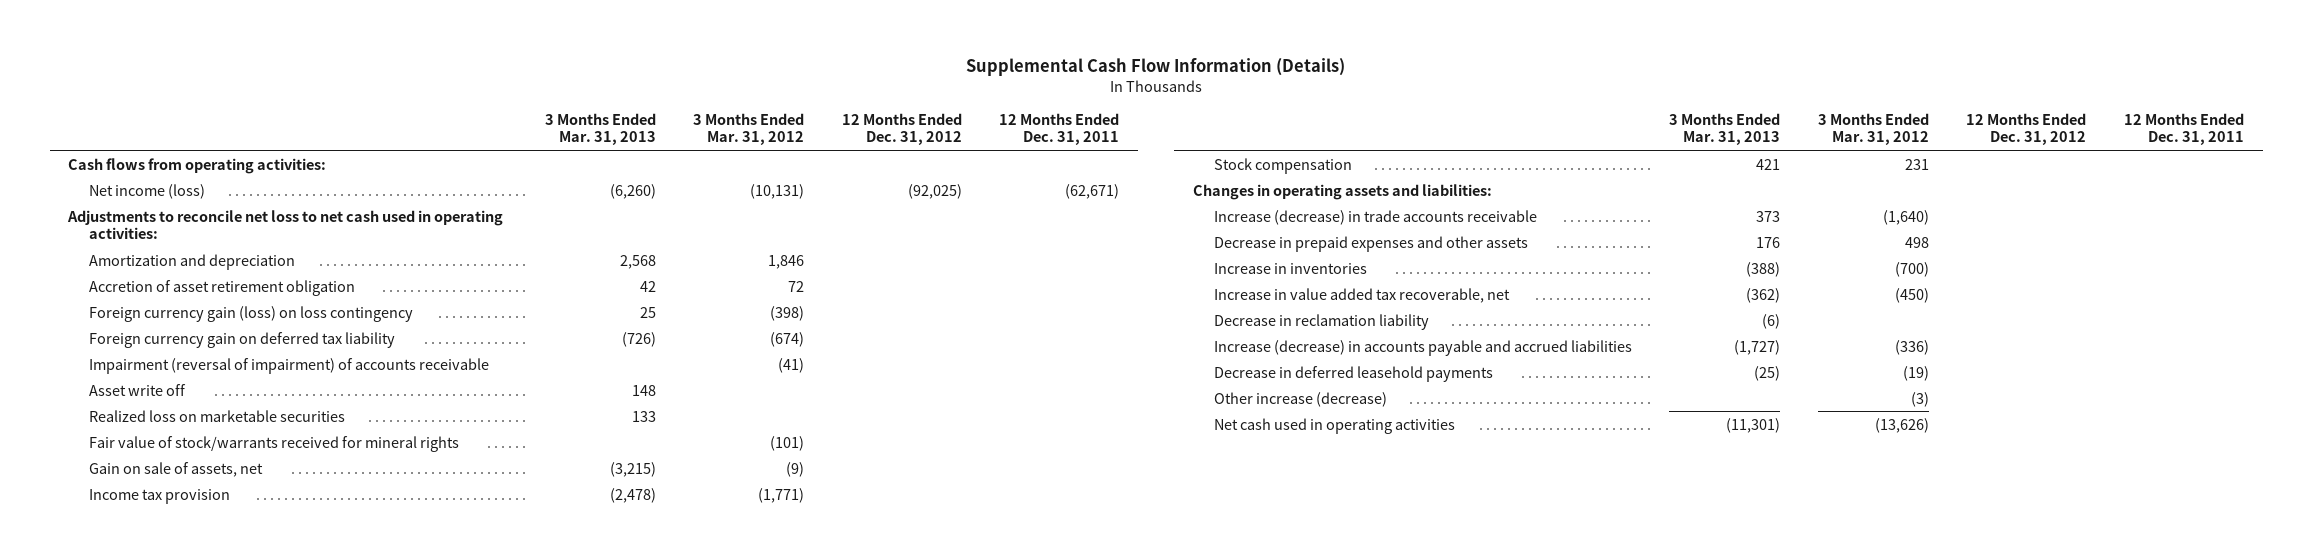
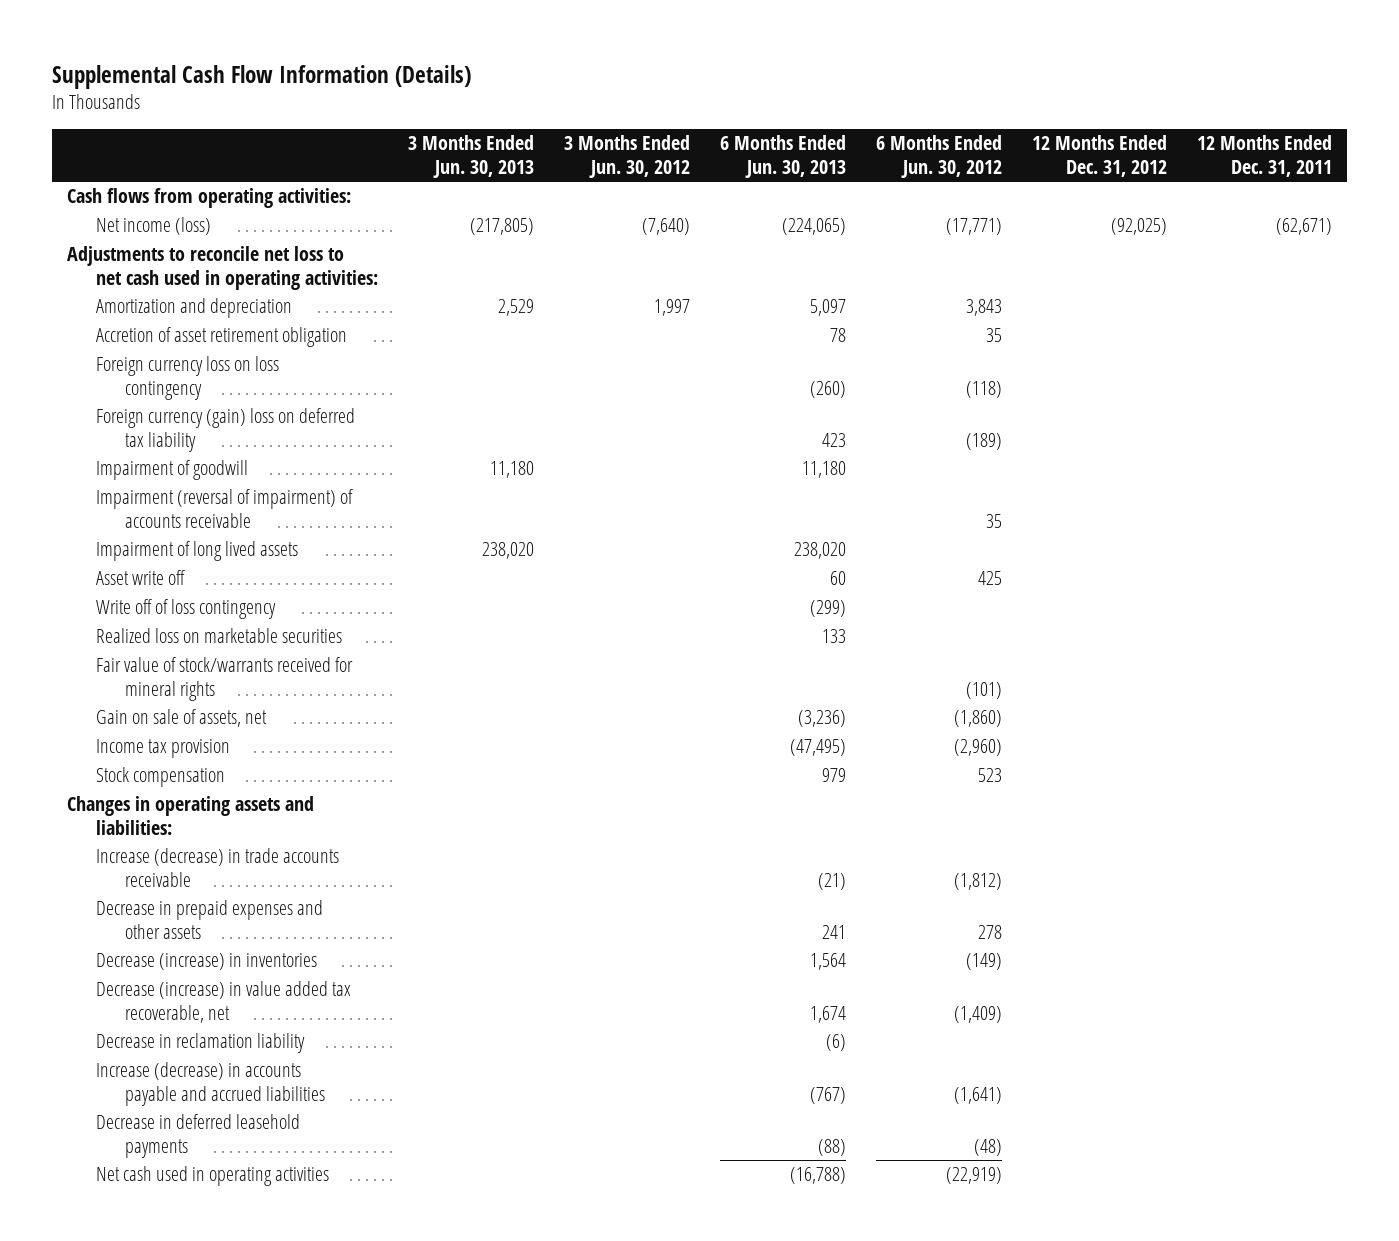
[544,112,656,146] 3 Months Ended Mar. 31, 2013 -> none
[693,112,805,146] 3 Months Ended Mar. 31, 2012 -> none
none -> [407,135,534,179] 3 Months Ended Jun. 30, 2013
none -> [563,135,690,179] 3 Months Ended Jun. 30, 2012
none -> [719,135,846,179] 6 Months Ended Jun. 30, 2013
none -> [876,135,1003,179] 6 Months Ended Jun. 30, 2012
[89,305,414,322] Foreign currency gain (loss) on loss contingency -> [95,356,279,401] Foreign currency loss on loss contingency
[89,331,396,348] Foreign currency gain on deferred tax liability -> [95,408,355,453] Foreign currency (gain) loss on deferred tax liability
none -> [95,460,248,481] Impairment of goodwill
none -> [95,541,298,562] Impairment of long lived assets
none -> [95,599,276,620] Write off of loss contingency
[1213,262,1367,274] Increase in inventories -> [95,953,317,971] Decrease (increase) in inventories
[1213,287,1510,303] Increase in value added tax recoverable, net -> [95,981,351,1024] Decrease (increase) in value added tax recoverable, net
[1213,391,1387,407] Other increase (decrease) -> none

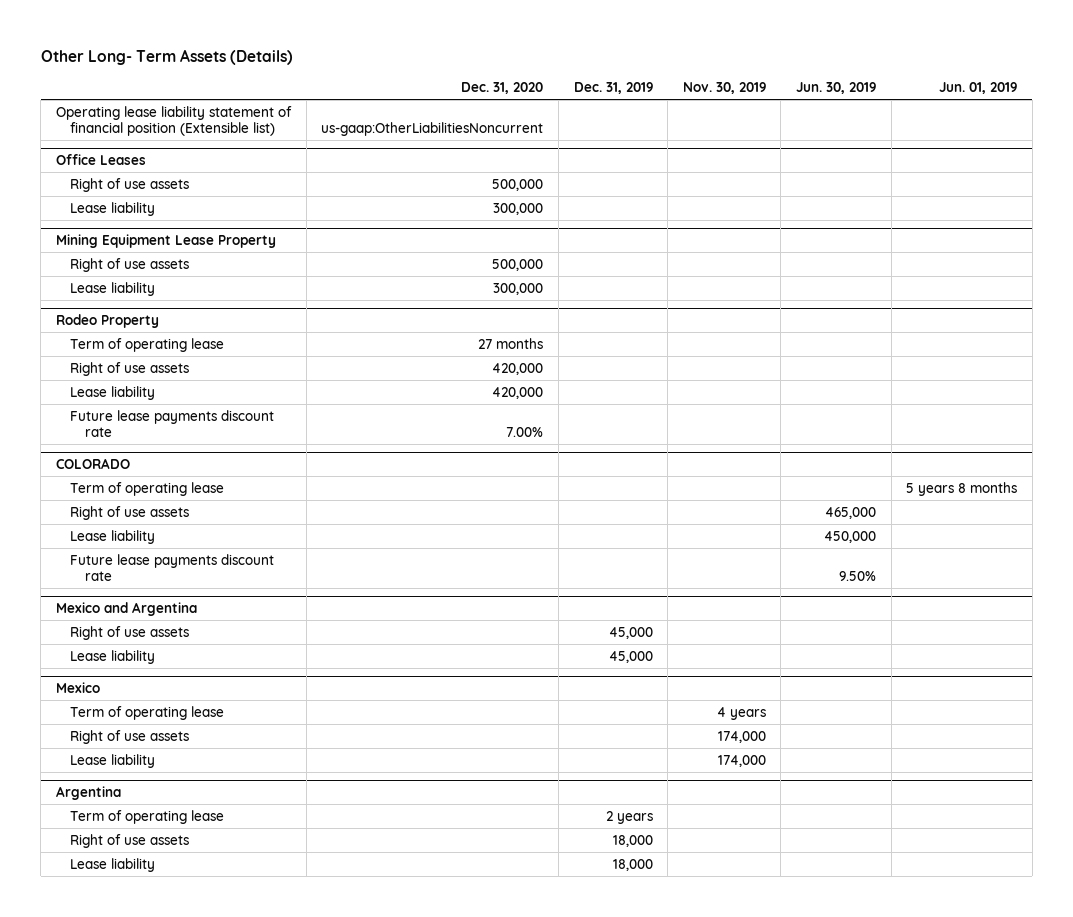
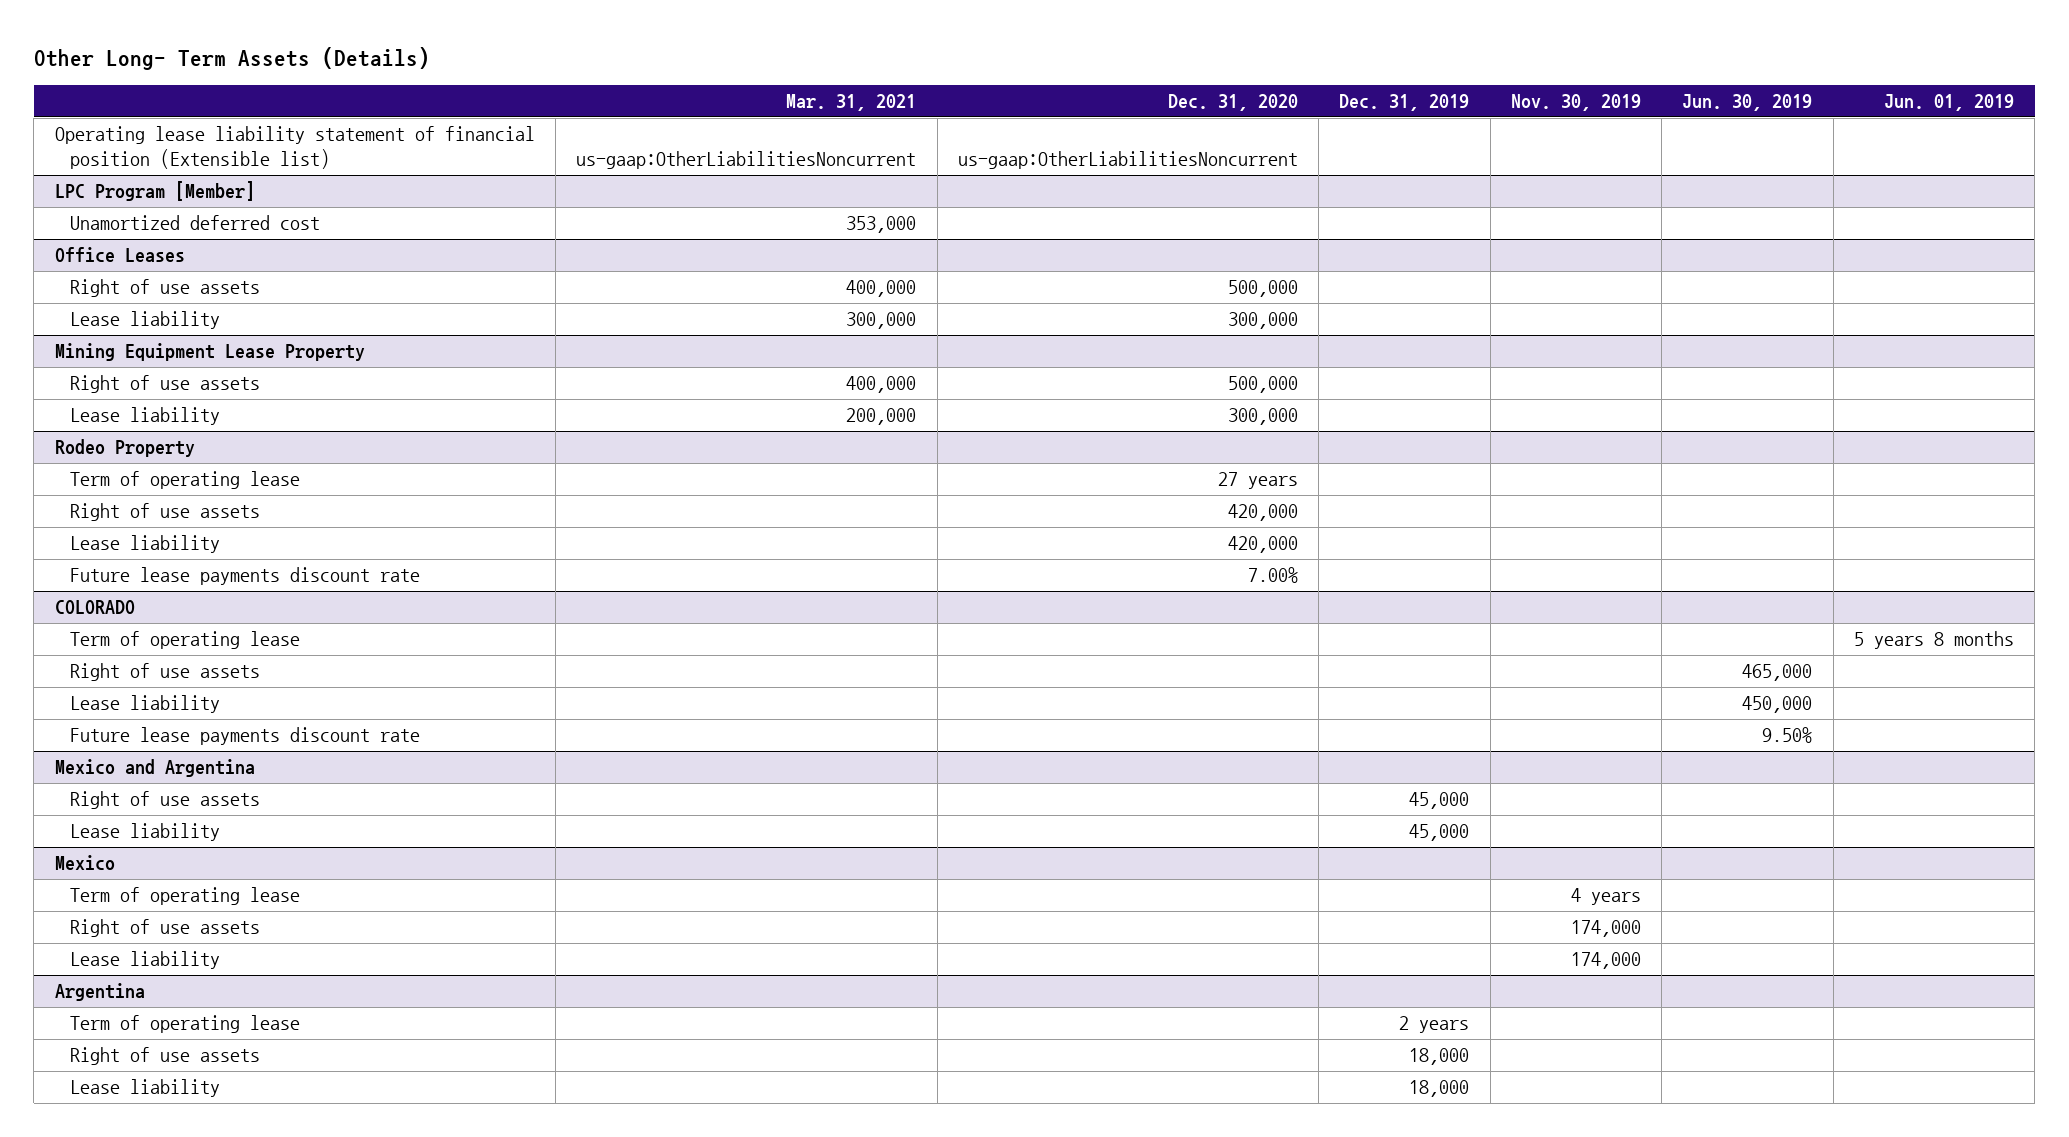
none -> [786,94,917,112] Mar. 31, 2021
none -> [54,181,255,202] LPC Program [Member]
none -> [70,215,321,231] Unamortized deferred cost
[478,337,544,349] 27 months -> [1217,472,1298,490] 27 years

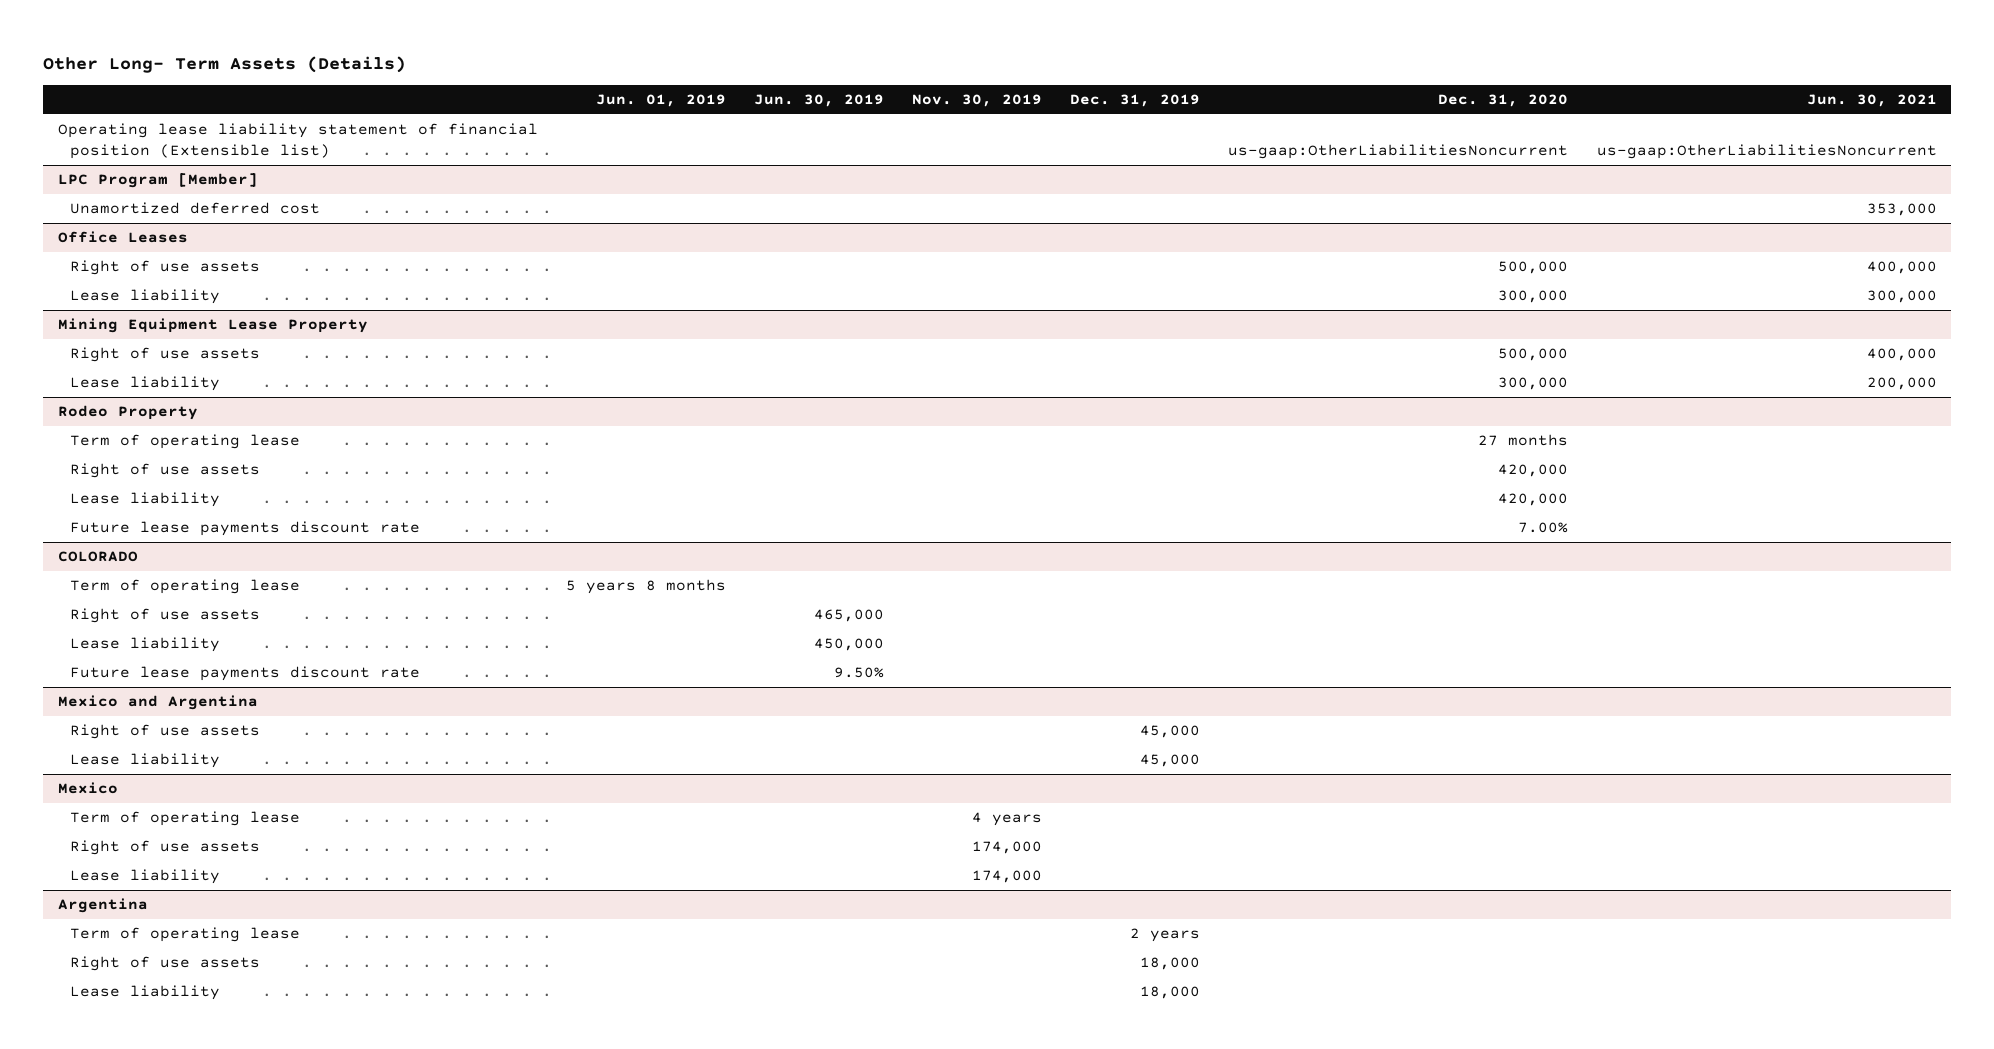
[786,94,917,112] Mar. 31, 2021 -> none
none -> [1806,94,1937,108] Jun. 30, 2021
[1217,472,1298,490] 27 years -> [1478,434,1569,447] 27 months

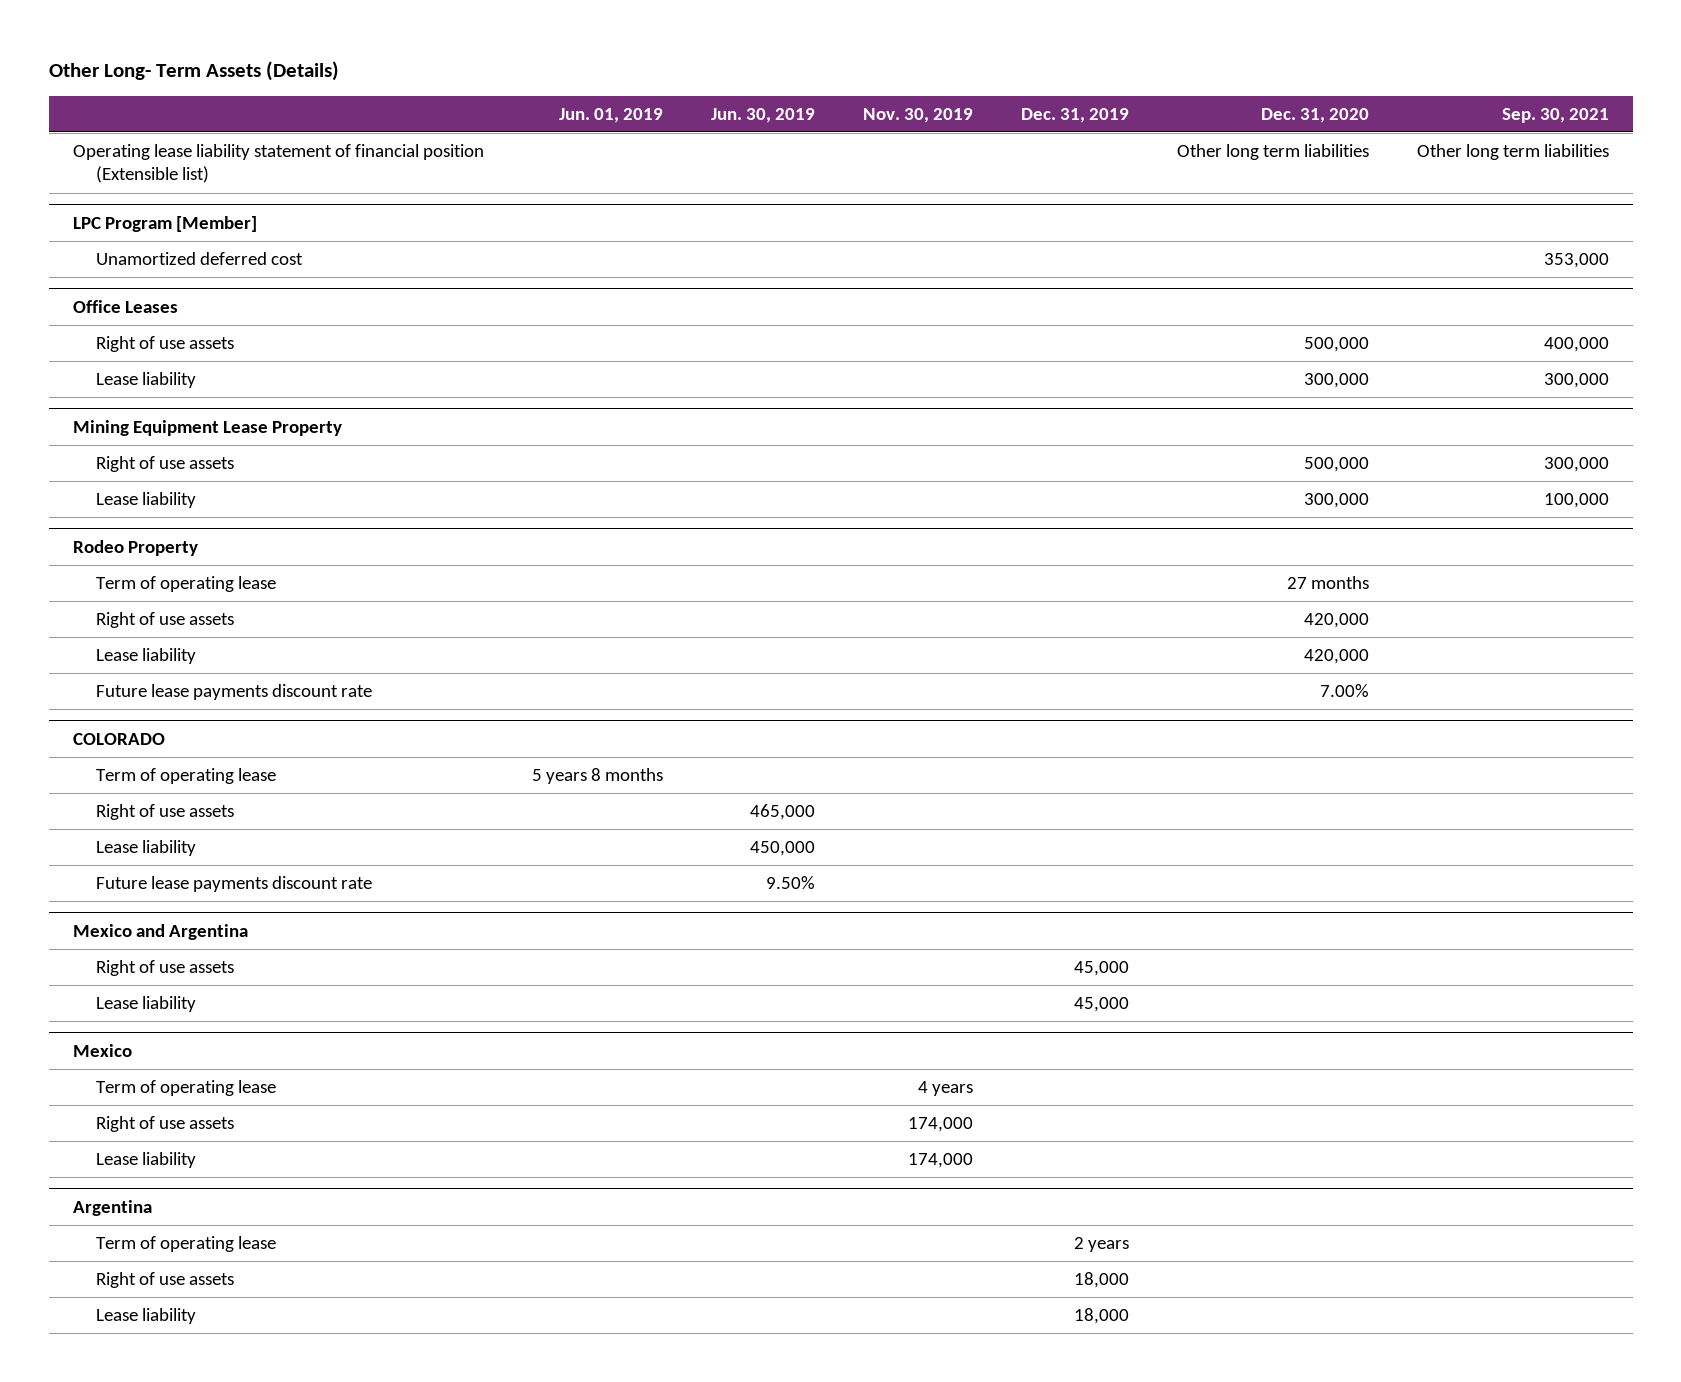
[1806,94,1937,108] Jun. 30, 2021 -> none
none -> [1501,107,1609,123] Sep. 30, 2021
[1228,144,1569,160] us-gaap:OtherLiabilitiesNoncurrent -> [1176,144,1369,161] Other long term liabilities

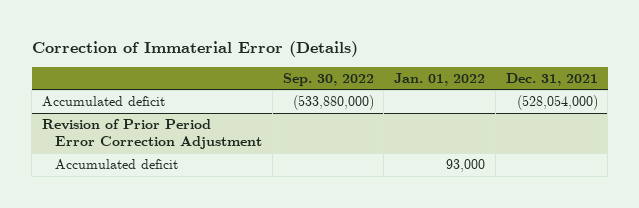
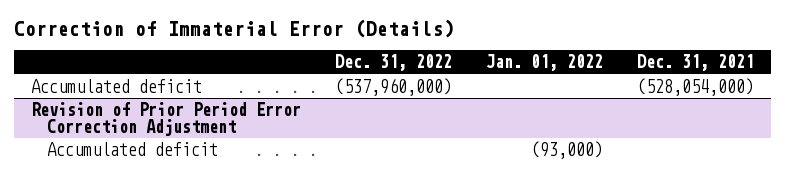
[282,72,374,86] Sep. 30, 2022 -> none
none -> [335,54,453,72] Dec. 31, 2022
[446,159,486,173] 93,000 -> [531,141,604,160] (93,000)

